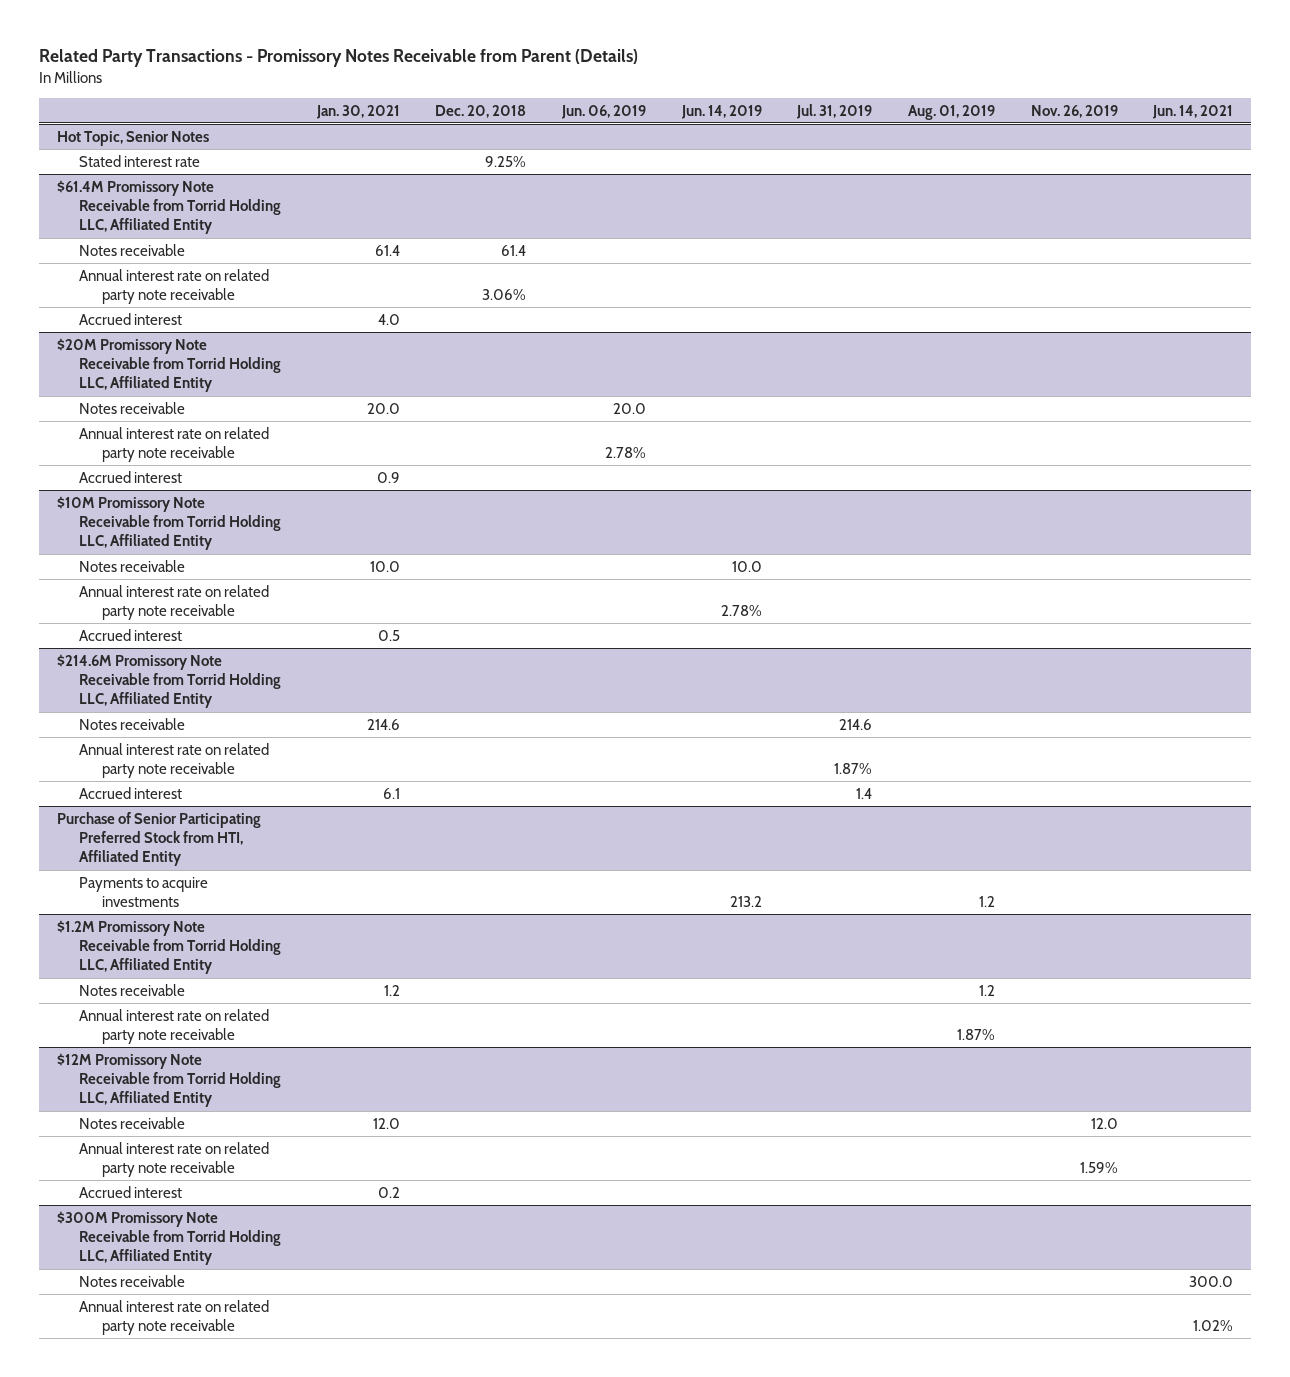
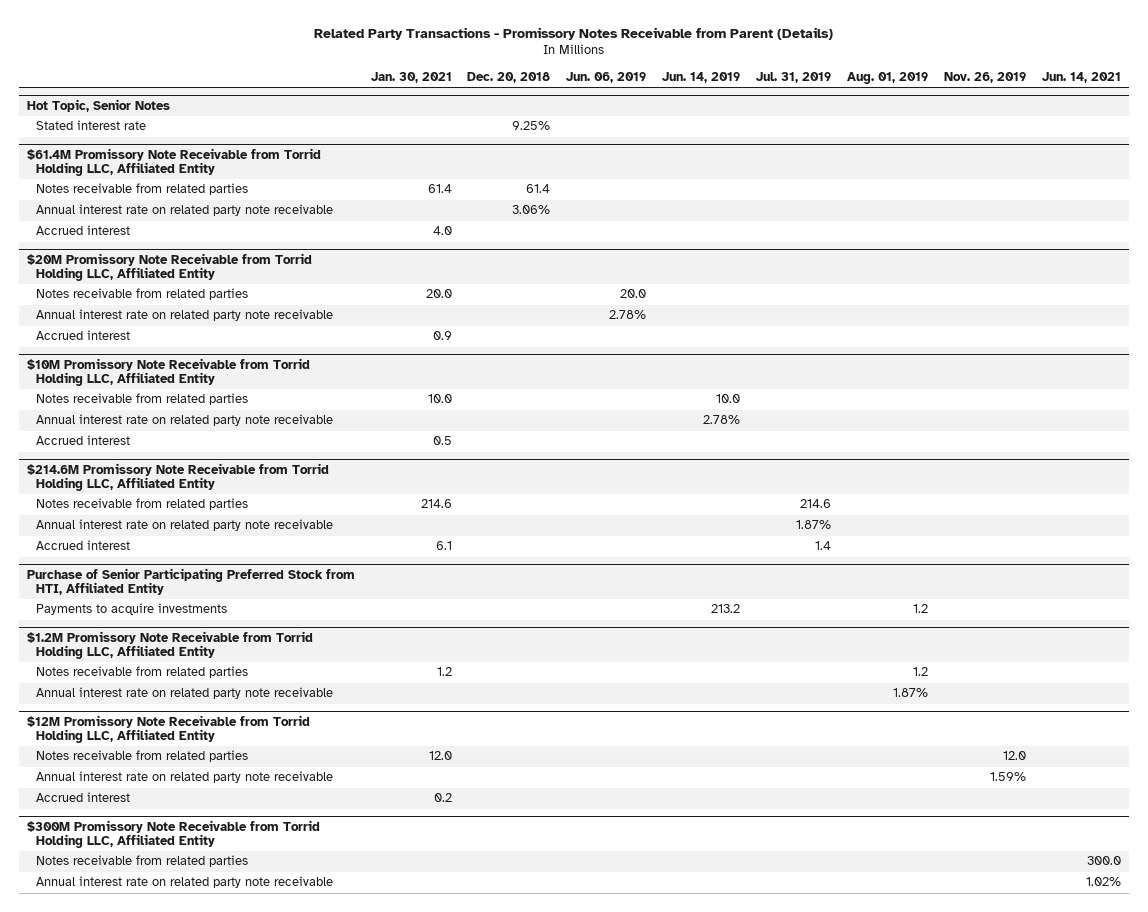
[79,243,186,256] Notes receivable -> [35,183,248,196] Notes receivable from related parties
[79,401,186,414] Notes receivable -> [35,288,248,301] Notes receivable from related parties
[79,559,186,572] Notes receivable -> [35,393,248,406] Notes receivable from related parties
[79,717,186,730] Notes receivable -> [35,498,248,511] Notes receivable from related parties
[79,983,186,996] Notes receivable -> [35,666,248,679] Notes receivable from related parties
[79,1116,186,1129] Notes receivable -> [35,750,248,763] Notes receivable from related parties
[79,1274,186,1287] Notes receivable -> [35,855,248,868] Notes receivable from related parties

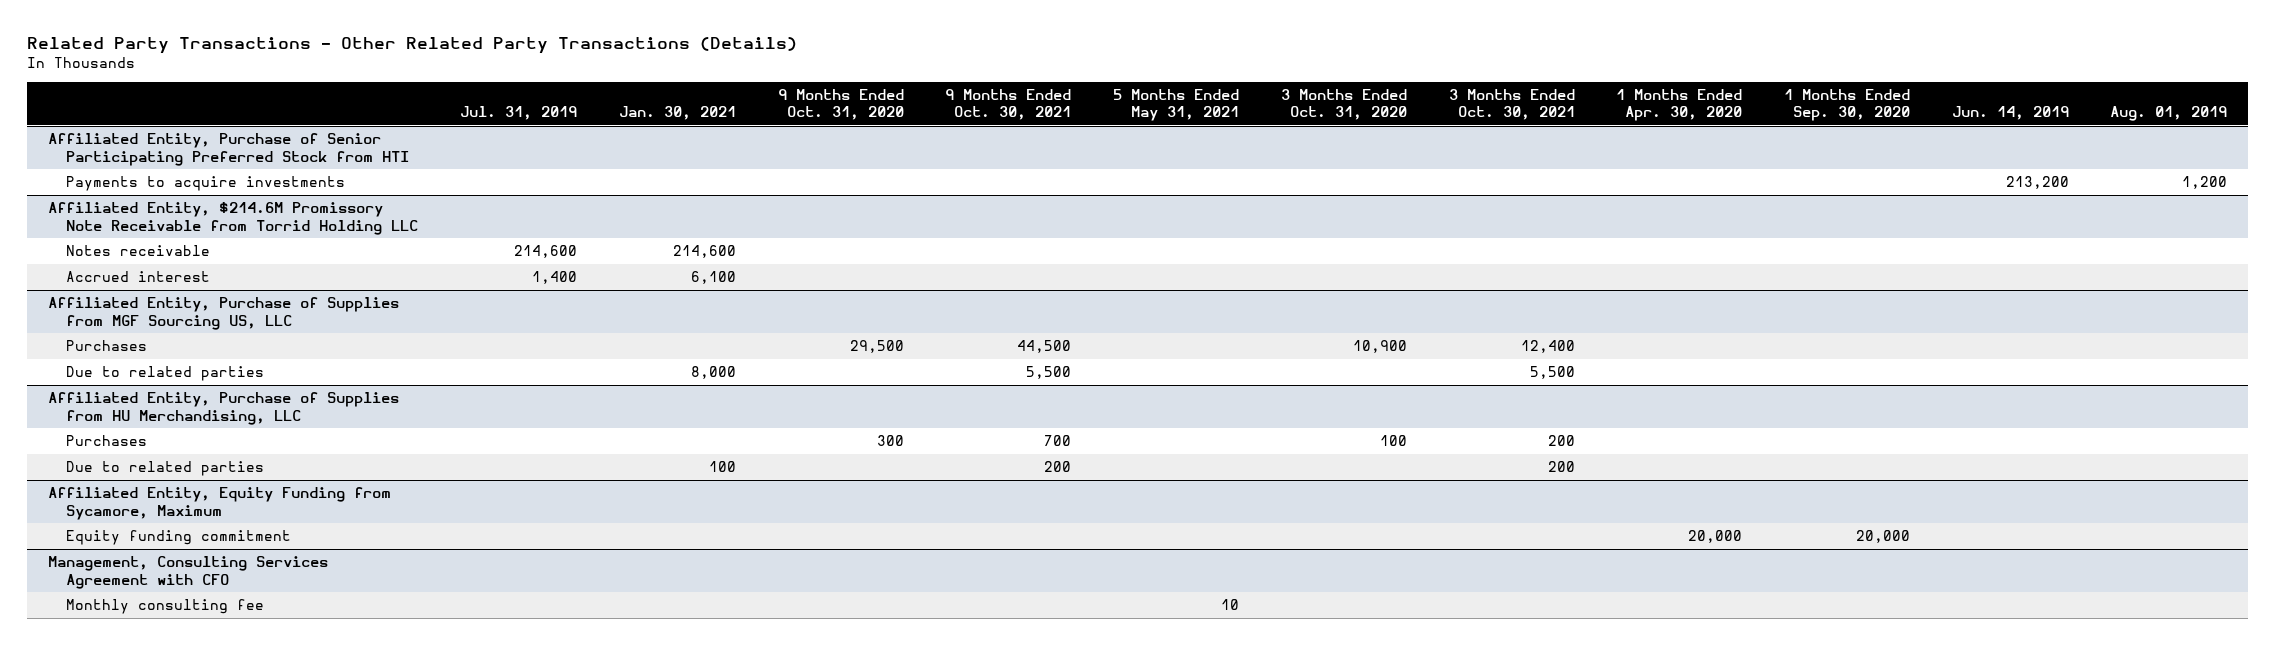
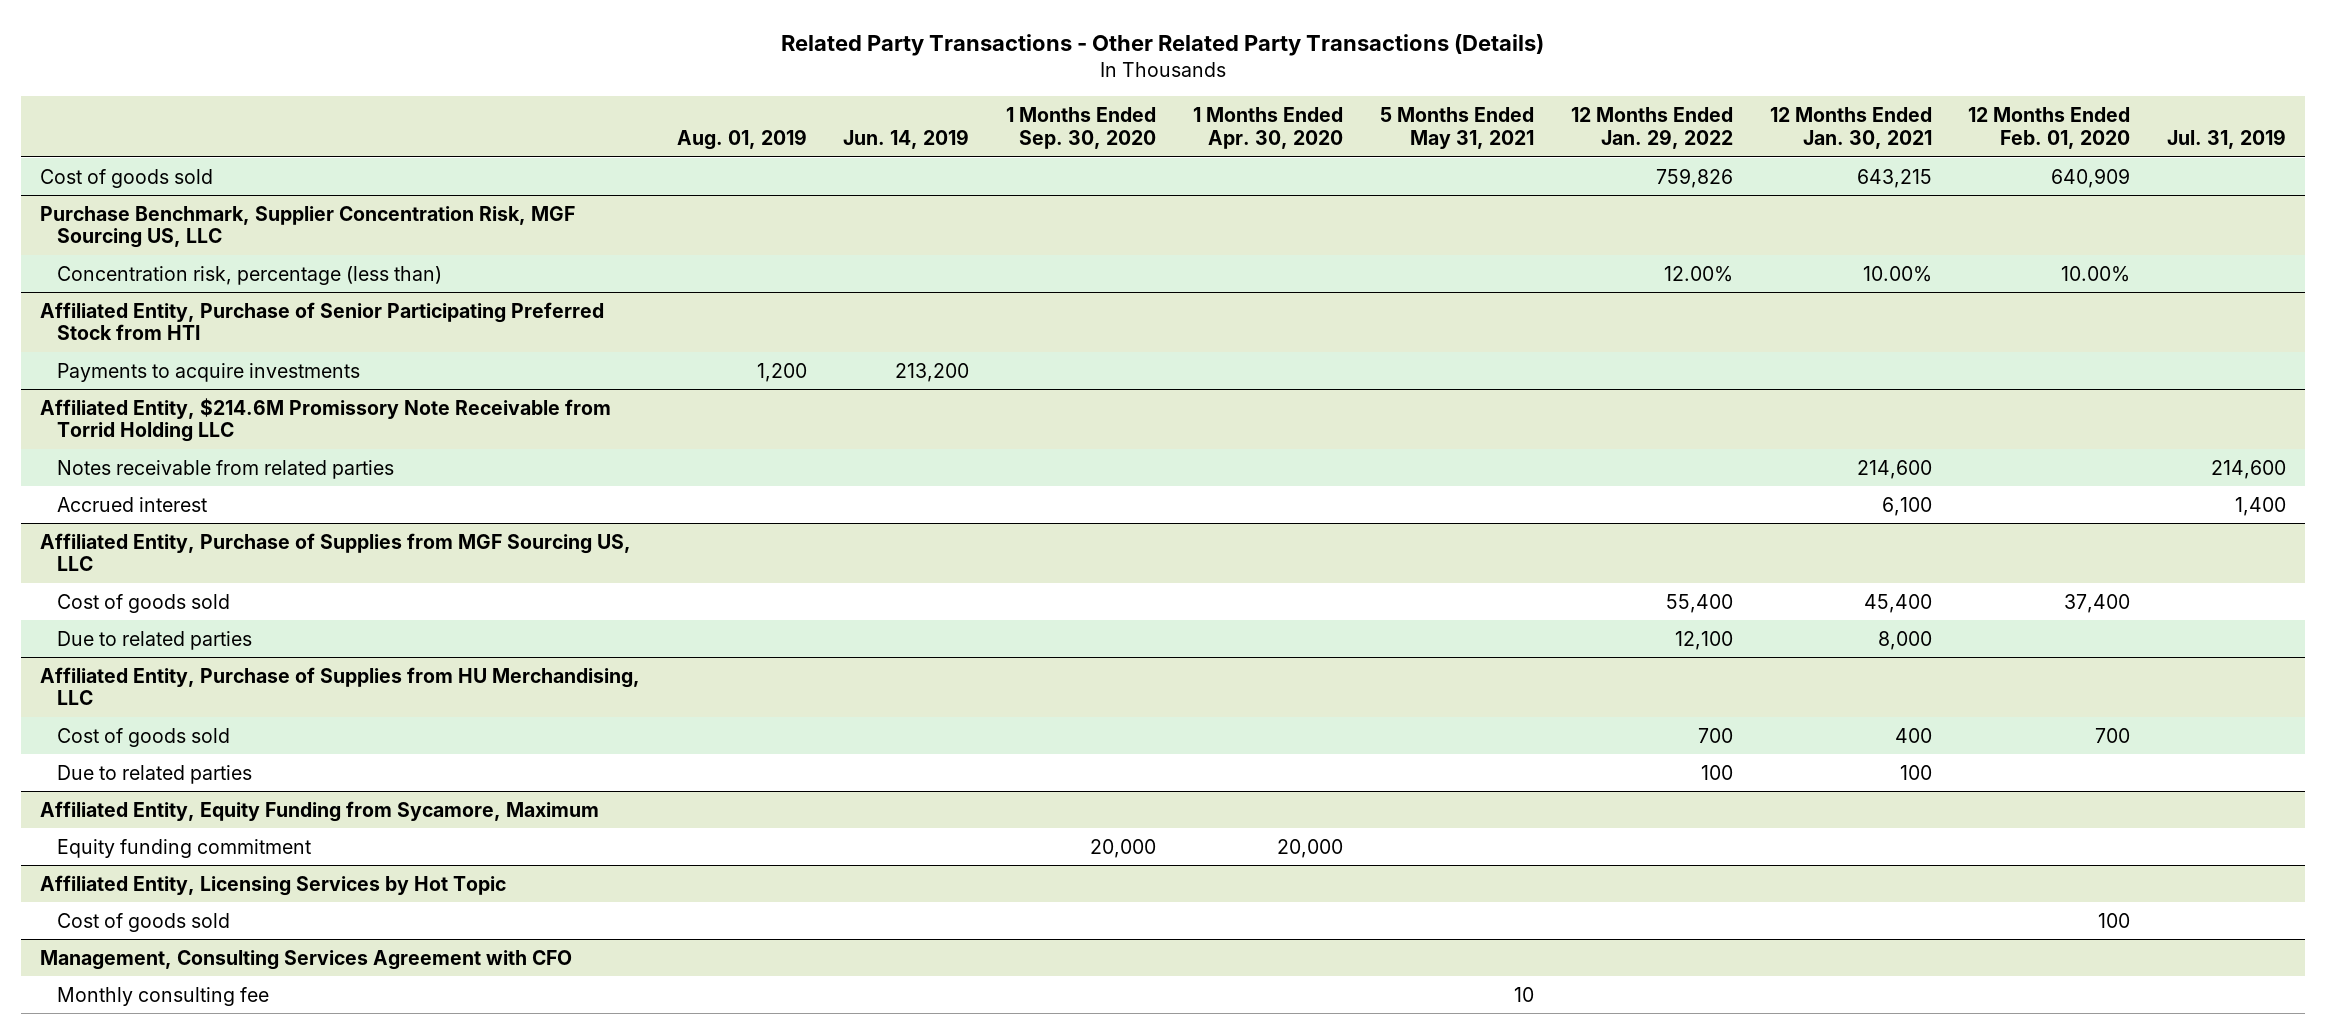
[618,106,736,121] Jan. 30, 2021 -> none
[777,88,904,121] 9 Months Ended Oct. 31, 2020 -> none
[945,88,1072,121] 9 Months Ended Oct. 30, 2021 -> none
[1280,88,1407,121] 3 Months Ended Oct. 31, 2020 -> none
[1448,88,1575,121] 3 Months Ended Oct. 30, 2021 -> none
none -> [1570,107,1733,149] 12 Months Ended Jan. 29, 2022
none -> [1769,107,1932,149] 12 Months Ended Jan. 30, 2021
none -> [1968,107,2131,149] 12 Months Ended Feb. 01, 2020
none -> [39,168,213,188] Cost of goods sold
none -> [39,205,575,249] Purchase Benchmark, Supplier Concentration Risk, MGF Sourcing US, LLC
none -> [56,265,442,285] Concentration risk, percentage (less than)
[66,245,211,257] Notes receivable -> [56,459,394,479] Notes receivable from related parties
[66,340,148,352] Purchases -> none
none -> [56,593,230,613] Cost of goods sold
[66,435,148,447] Purchases -> none
none -> [56,727,230,747] Cost of goods sold
none -> [39,874,506,896] Affiliated Entity, Licensing Services by Hot Topic
none -> [56,912,230,932] Cost of goods sold

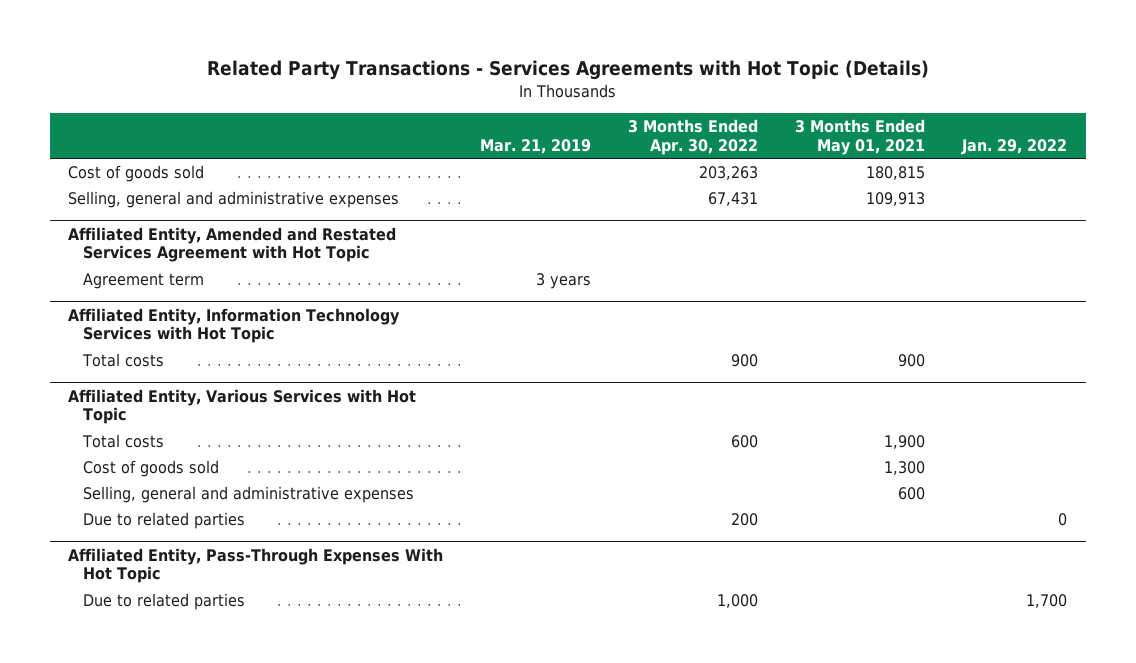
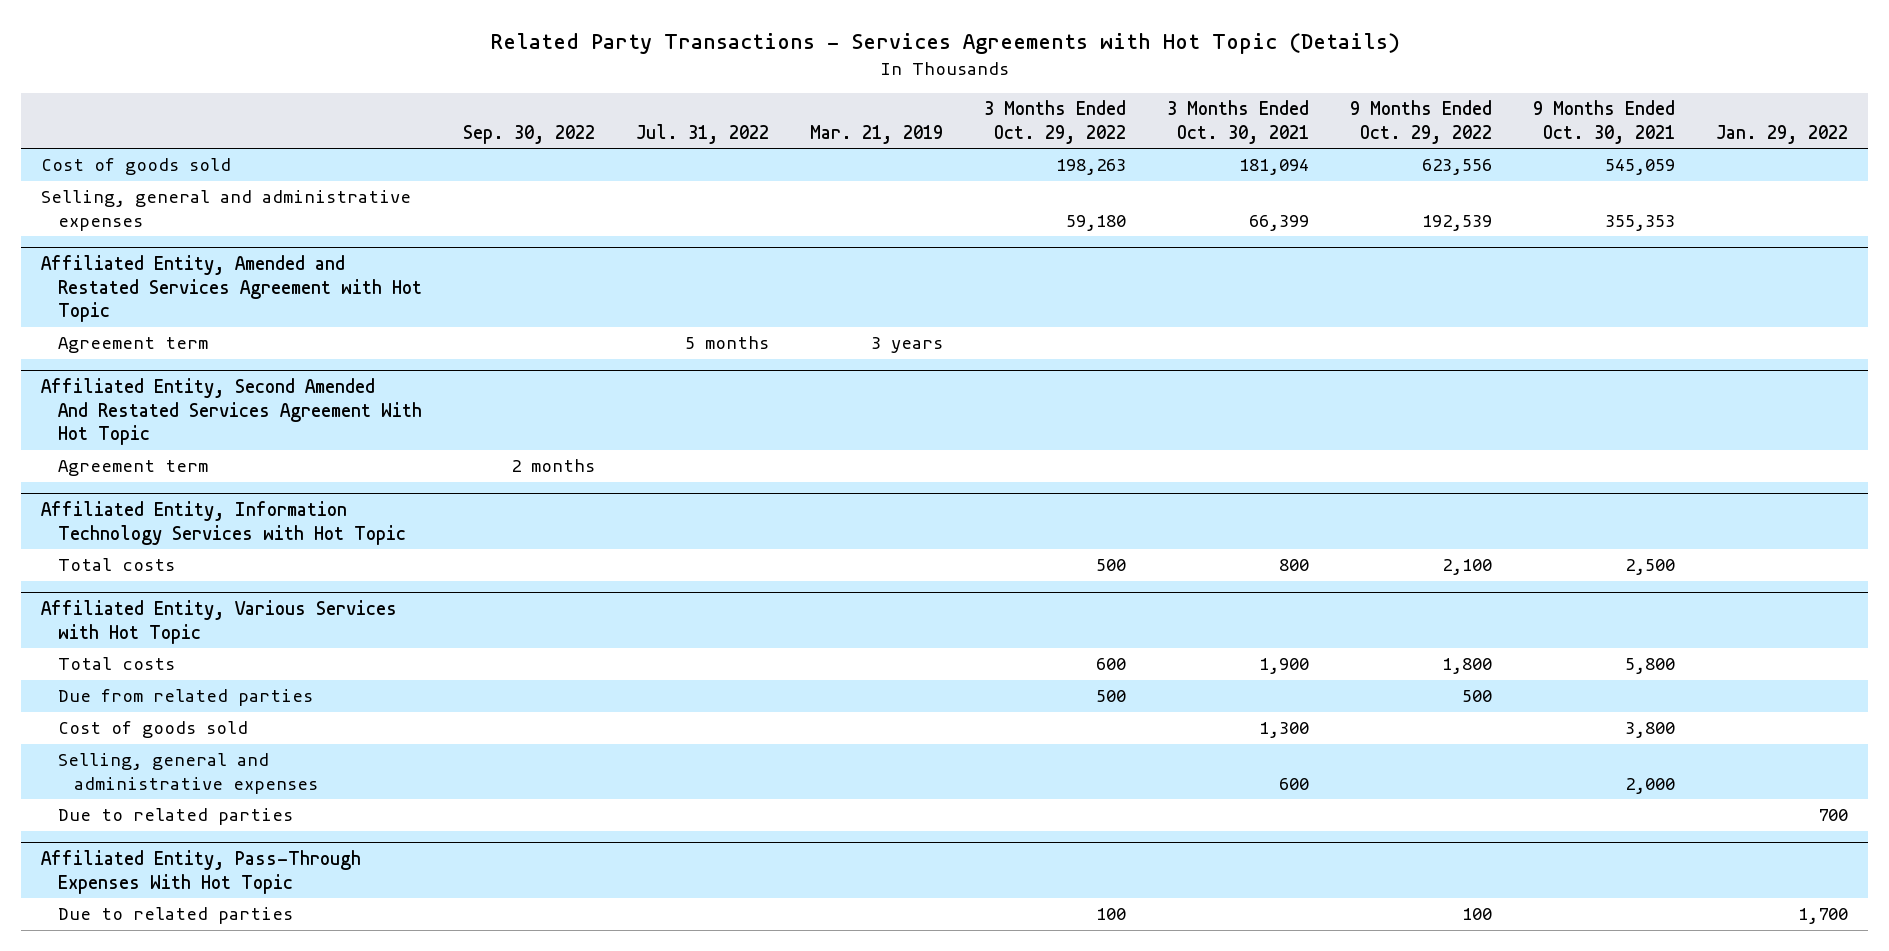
[628,119,759,156] 3 Months Ended Apr. 30, 2022 -> none
[795,119,926,156] 3 Months Ended May 01, 2021 -> none
none -> [462,124,595,144] Sep. 30, 2022
none -> [635,123,769,144] Jul. 31, 2022
none -> [983,100,1126,144] 3 Months Ended Oct. 29, 2022
none -> [1166,100,1309,144] 3 Months Ended Oct. 30, 2021
none -> [1349,100,1492,144] 9 Months Ended Oct. 29, 2022
none -> [1532,100,1675,144] 9 Months Ended Oct. 30, 2021
none -> [41,378,422,446] Affiliated Entity, Second Amended And Restated Services Agreement With Hot Topic
none -> [57,460,208,477] Agreement term
none -> [57,689,313,707] Due from related parties
[1058,513,1068,527] 0 -> [1817,809,1848,822] 700

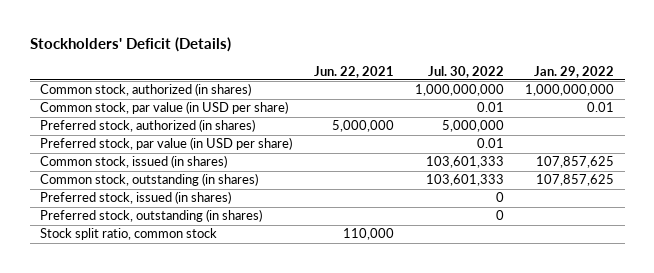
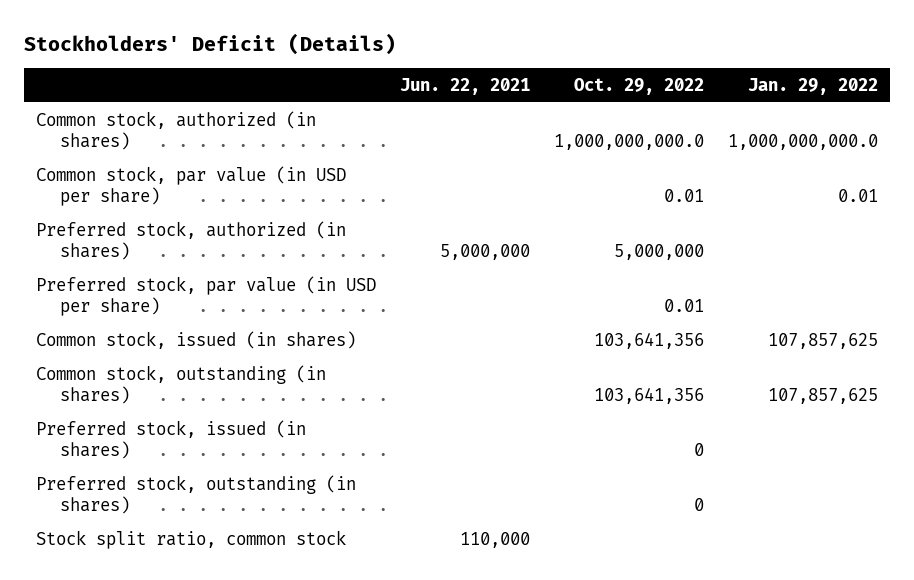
[427,65,504,78] Jul. 30, 2022 -> none
none -> [574,77,705,95] Oct. 29, 2022
[524,84,614,97] 1,000,000,000 -> [727,133,878,150] 1,000,000,000.0

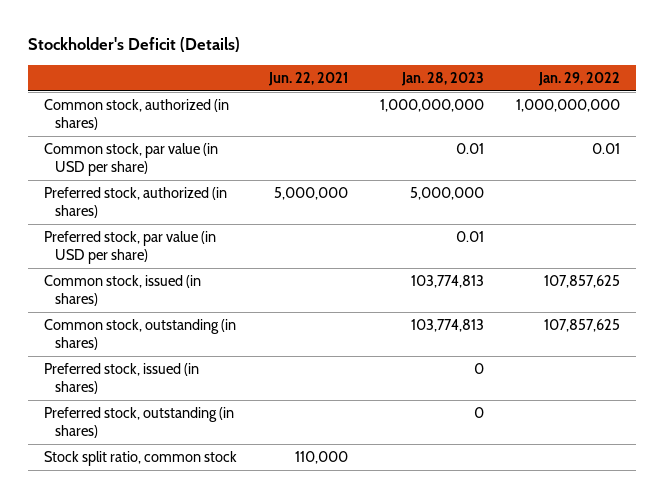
[24,32,397,55] Stockholders' Deficit (Details) -> [27,37,240,53] Stockholder's Deficit (Details)
[574,77,705,95] Oct. 29, 2022 -> none
none -> [400,71,484,86] Jan. 28, 2023
[727,133,878,150] 1,000,000,000.0 -> [516,99,621,113] 1,000,000,000

